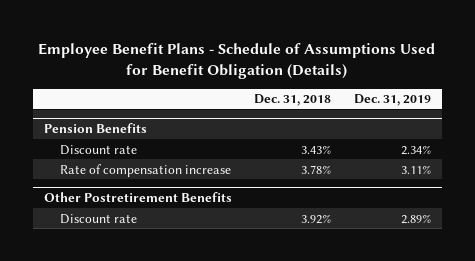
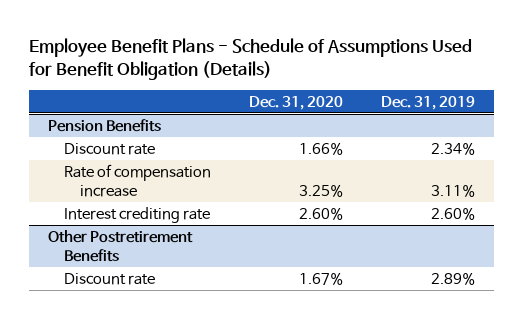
[254,94,332,107] Dec. 31, 2018 -> none
none -> [248,95,343,110] Dec. 31, 2020
none -> [63,206,210,223] Interest crediting rate

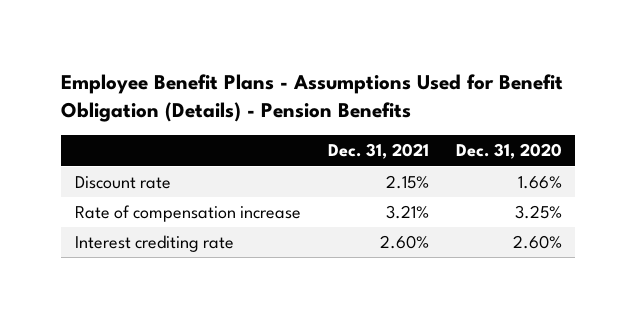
[28,37,472,80] Employee Benefit Plans - Schedule of Assumptions Used for Benefit Obligation (Details) -> [61,74,564,123] Employee Benefit Plans - Assumptions Used for Benefit Obligation (Details) - Pension Benefits
[381,95,476,110] Dec. 31, 2019 -> none
none -> [327,143,429,160] Dec. 31, 2021
[47,118,161,132] Pension Benefits -> none
[47,229,193,262] Other Postretirement Benefits -> none
[63,272,155,285] Discount rate -> none

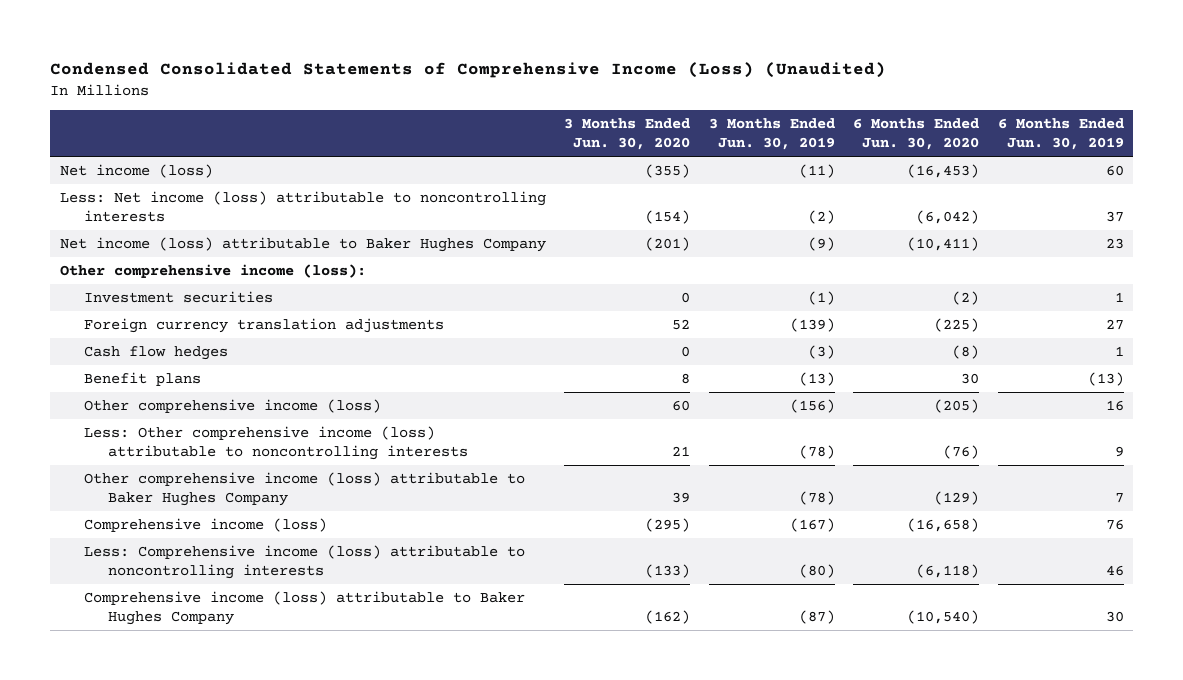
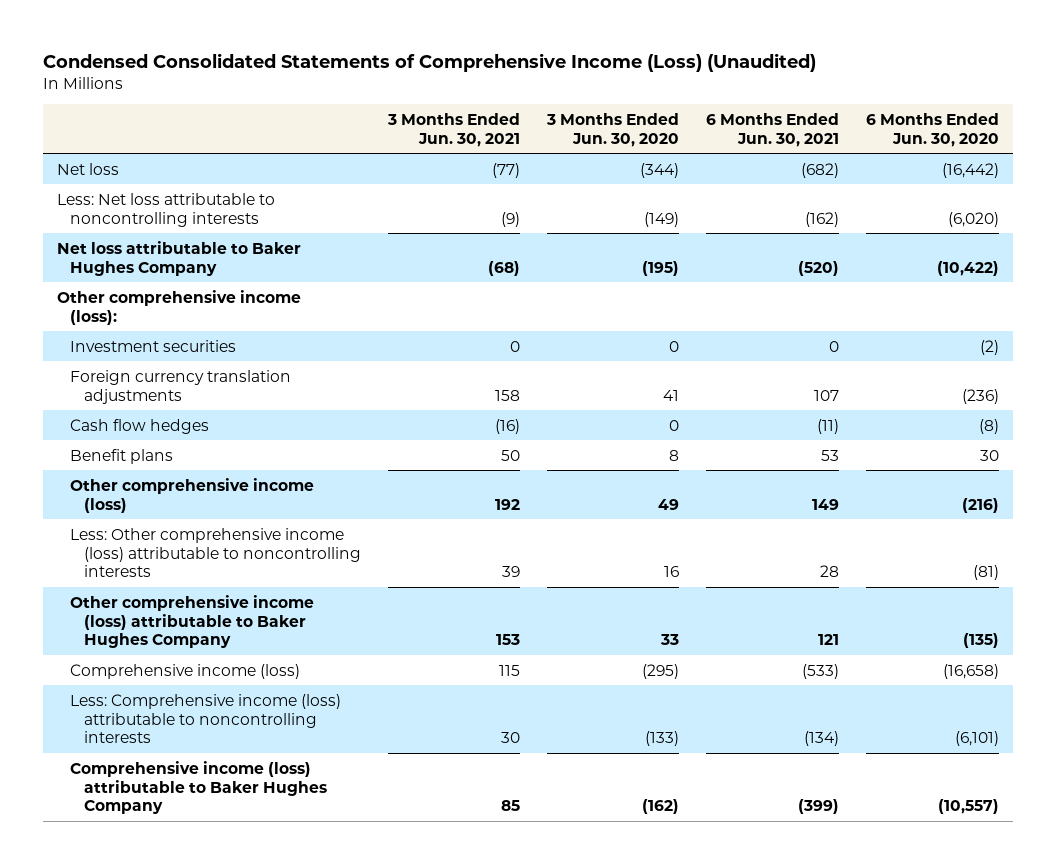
[708,117,835,151] 3 Months Ended Jun. 30, 2019 -> none
[997,117,1124,151] 6 Months Ended Jun. 30, 2019 -> none
none -> [386,112,520,147] 3 Months Ended Jun. 30, 2021
none -> [706,112,840,147] 6 Months Ended Jun. 30, 2021
[59,163,213,178] Net income (loss) -> [56,162,119,175] Net loss
[645,163,691,178] (355) -> [640,162,680,178] (344)
[907,163,980,178] (16,453) -> [942,162,1000,178] (16,442)
[59,190,546,223] Less: Net income (loss) attributable to noncontrolling interests -> [56,192,275,227] Less: Net loss attributable to noncontrolling interests
[645,210,691,225] (154) -> [644,211,680,227] (149)
[916,210,980,225] (6,042) -> [948,211,1000,227] (6,020)
[59,236,546,252] Net income (loss) attributable to Baker Hughes Company -> [56,240,301,276] Net loss attributable to Baker Hughes Company
[645,236,691,251] (201) -> [642,260,680,276] (195)
[907,236,980,251] (10,411) -> [937,260,1000,276] (10,422)
[672,318,691,330] 52 -> [663,389,680,401] 41
[934,317,980,332] (225) -> [962,388,1000,404] (236)
[672,399,691,411] 60 -> [658,498,680,510] 49
[934,398,980,413] (205) -> [962,497,1000,513] (216)
[672,446,691,457] 21 -> [664,566,680,578] 16
[943,445,980,460] (76) -> [973,565,1000,581] (81)
[672,492,691,504] 39 -> [660,634,680,646] 33
[934,491,980,506] (129) -> [963,633,1000,649] (135)
[916,564,980,579] (6,118) -> [955,731,1000,747] (6,101)
[907,610,980,625] (10,540) -> [938,799,1000,815] (10,557)

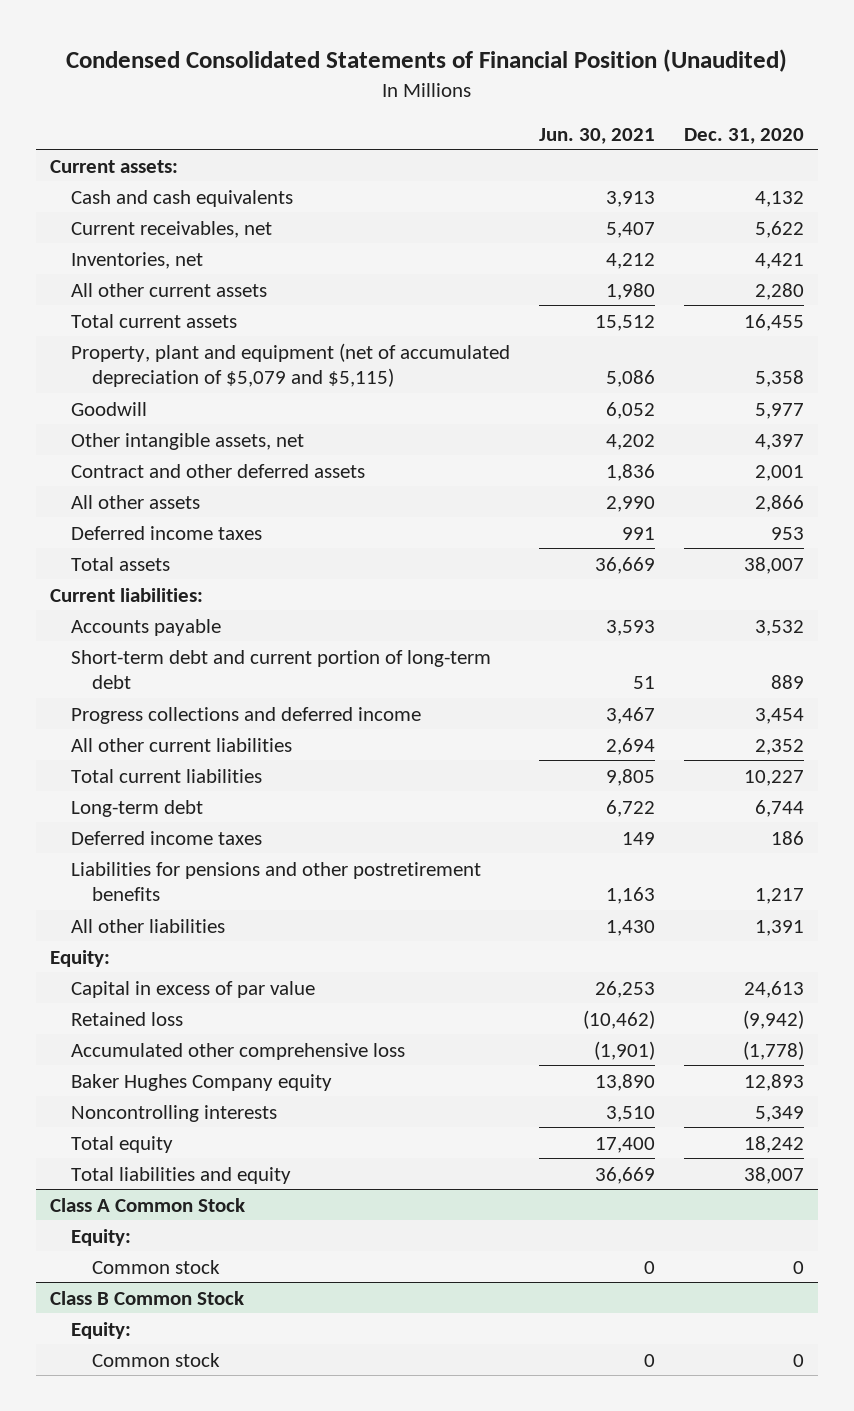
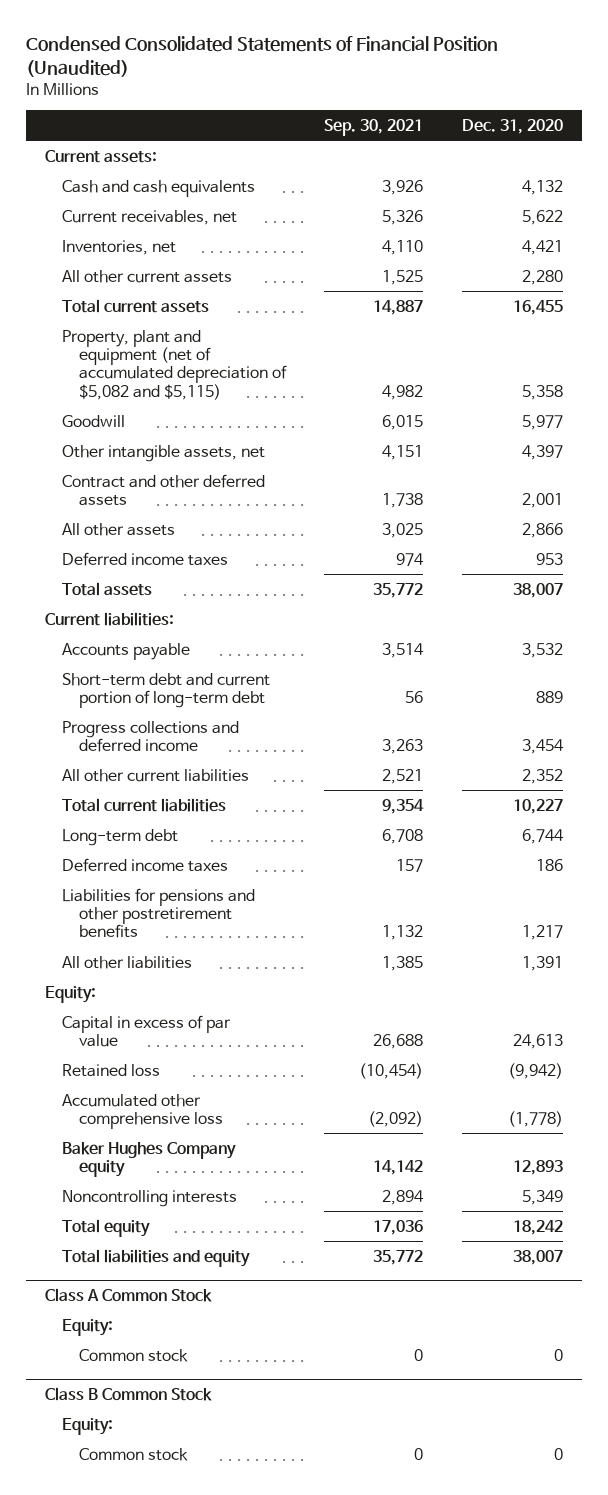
[538,127,655,144] Jun. 30, 2021 -> none
none -> [324,118,424,136] Sep. 30, 2021
[71,342,511,388] Property, plant and equipment (net of accumulated depreciation of $5,079 and $5,115) -> [62,329,287,400] Property, plant and equipment (net of accumulated depreciation of $5,082 and $5,115)

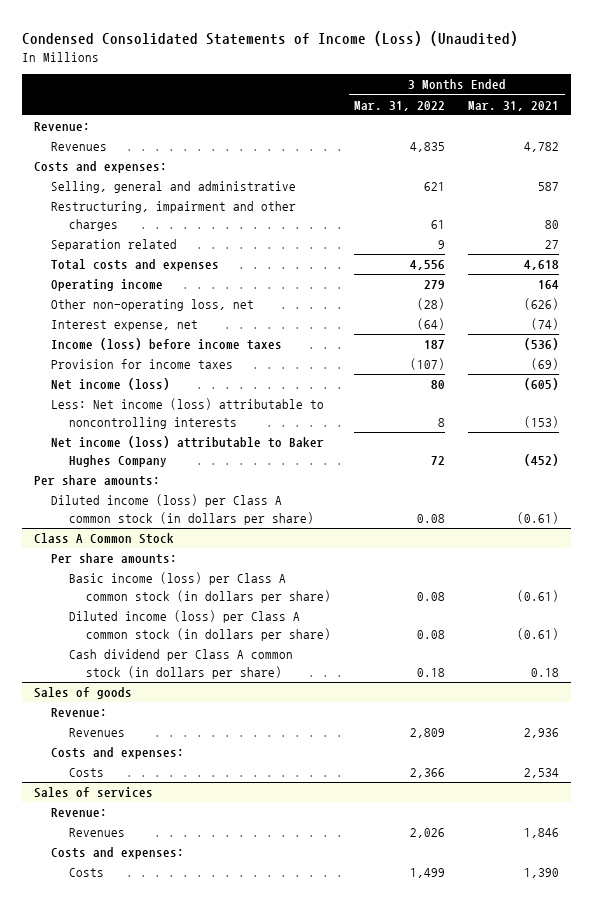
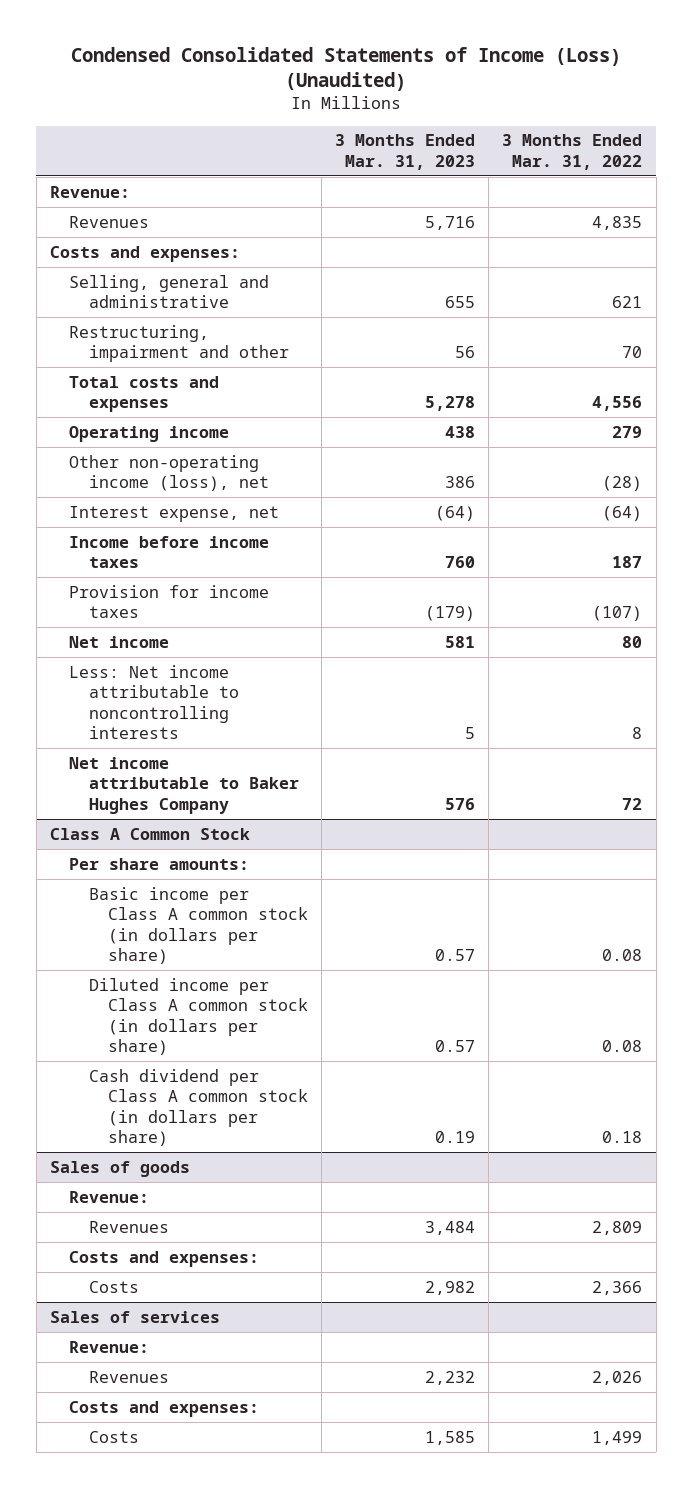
[468,100,560,111] Mar. 31, 2021 -> none
none -> [335,134,476,170] 3 Months Ended Mar. 31, 2023
[51,239,178,252] Separation related -> none
[51,201,297,231] Restructuring, impairment and other charges -> [69,324,289,363] Restructuring, impairment and other
[431,219,446,229] 61 -> [622,346,643,359] 70
[51,299,255,312] Other non-operating loss, net -> [69,454,269,492] Other non-operating income (loss), net
[51,338,283,351] Income (loss) before income taxes -> [69,535,270,569] Income before income taxes
[33,475,160,487] Per share amounts: -> none
[51,494,314,525] Diluted income (loss) per Class A common stock (in dollars per share) -> none
[51,378,171,391] Net income (loss) -> [69,635,170,648] Net income
[51,398,325,429] Less: Net income (loss) attributable to noncontrolling interests -> [69,664,239,739] Less: Net income attributable to noncontrolling interests
[51,436,325,467] Net income (loss) attributable to Baker Hughes Company -> [69,756,299,814] Net income attributable to Baker Hughes Company
[68,572,332,603] Basic income (loss) per Class A common stock (in dollars per share) -> [88,886,308,964] Basic income per Class A common stock (in dollars per share)
[68,610,332,641] Diluted income (loss) per Class A common stock (in dollars per share) -> [88,977,308,1055] Diluted income per Class A common stock (in dollars per share)

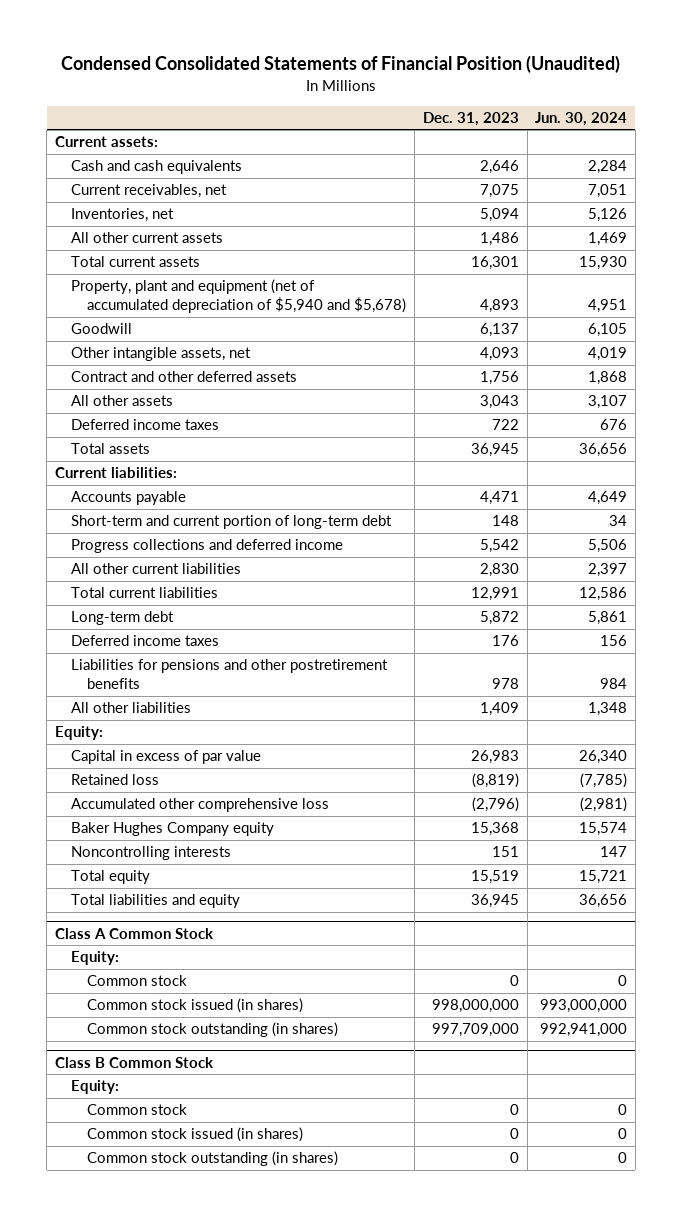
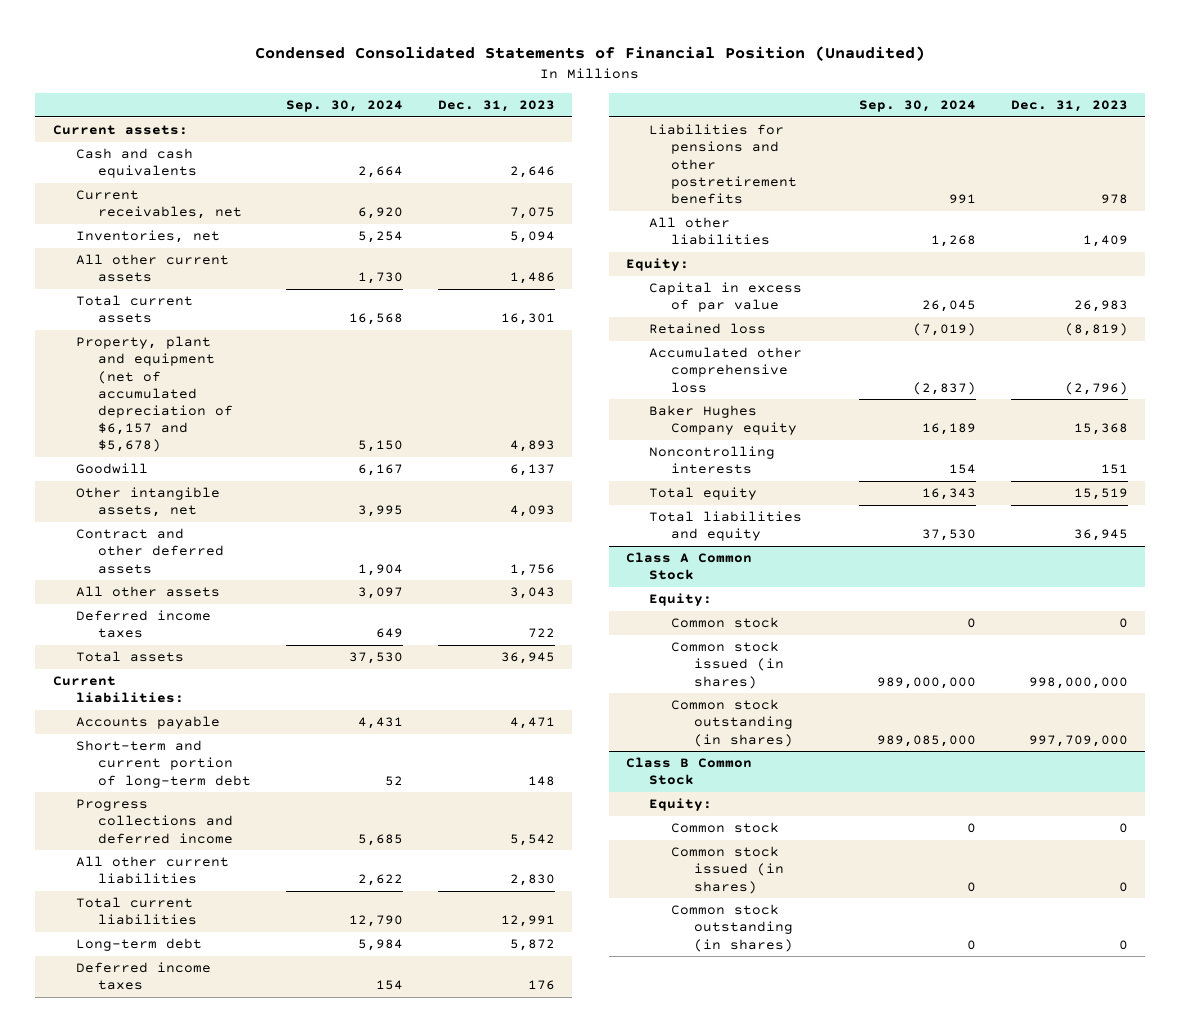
[535,112,628,127] Jun. 30, 2024 -> none
none -> [285,99,403,112] Sep. 30, 2024
[71,279,407,314] Property, plant and equipment (net of accumulated depreciation of $5,940 and $5,678) -> [75,336,234,453] Property, plant and equipment (net of accumulated depreciation of $6,157 and $5,678)

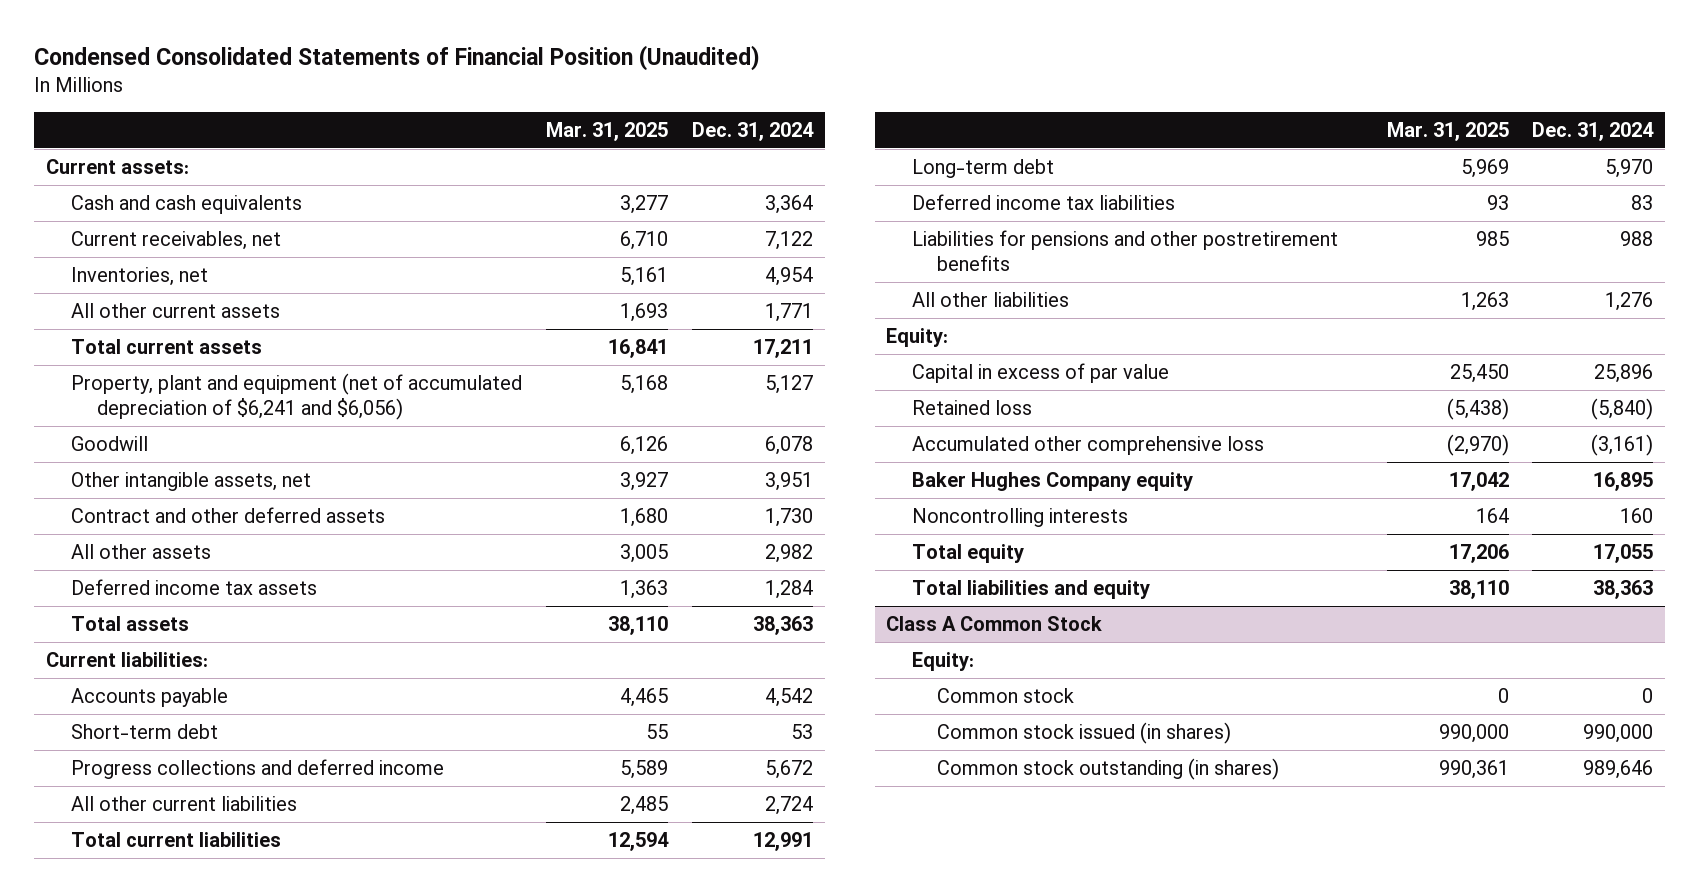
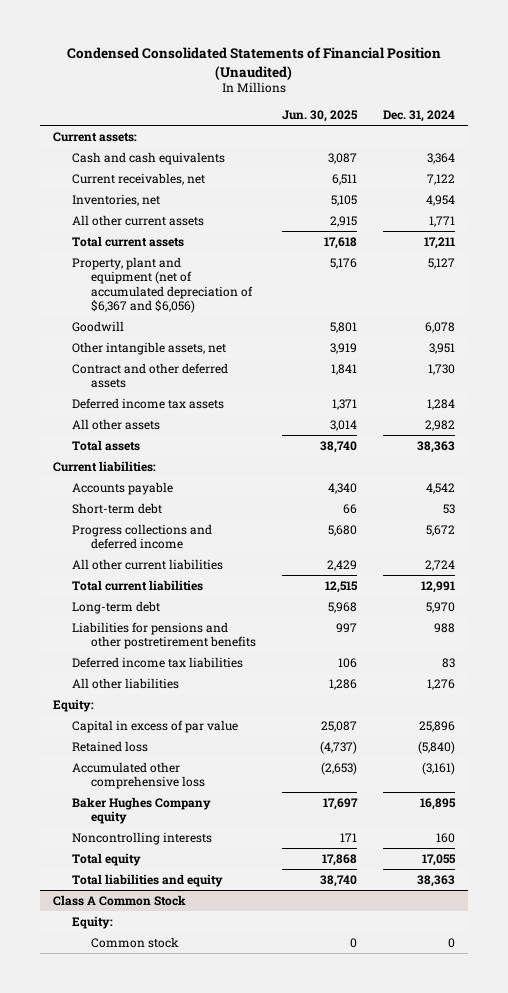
[546,121,669,141] Mar. 31, 2025 -> none
none -> [281,109,358,122] Jun. 30, 2025
[71,373,523,421] Property, plant and equipment (net of accumulated depreciation of $6,241 and $6,056) -> [71,256,253,314] Property, plant and equipment (net of accumulated depreciation of $6,367 and $6,056)
[71,544,212,560] All other assets -> [71,418,160,430] All other assets
[911,194,1175,211] Deferred income tax liabilities -> [71,656,243,668] Deferred income tax liabilities
[937,722,1232,745] Common stock issued (in shares) -> none
[937,758,1280,781] Common stock outstanding (in shares) -> none

